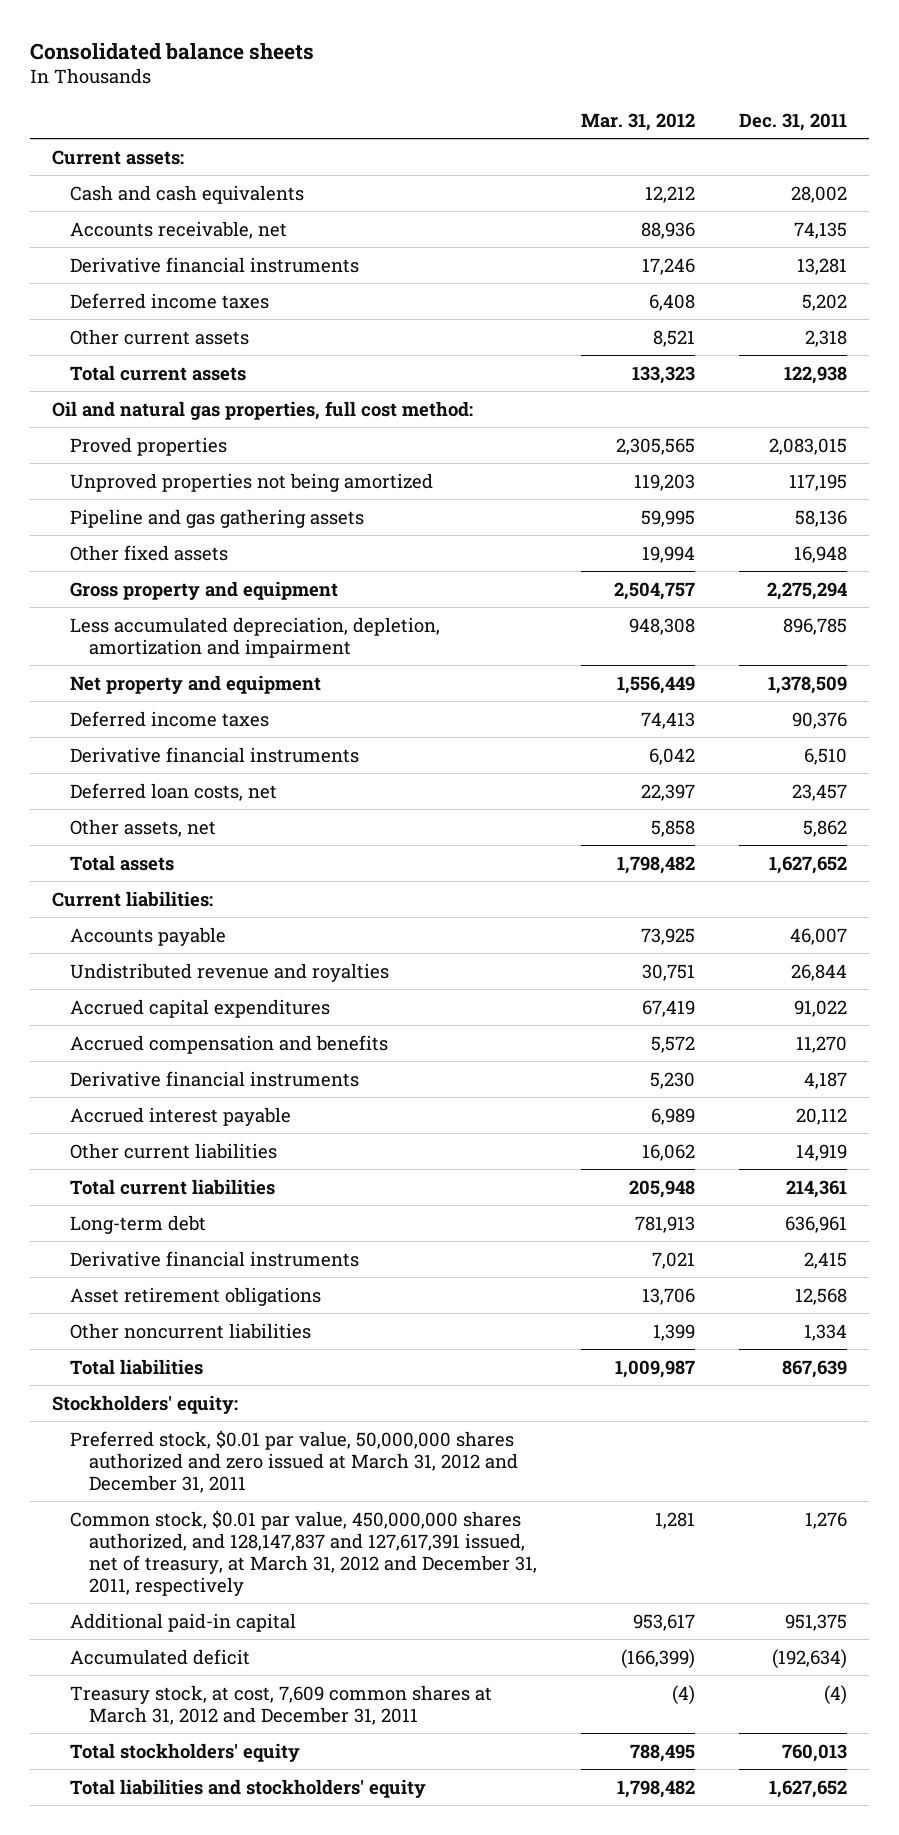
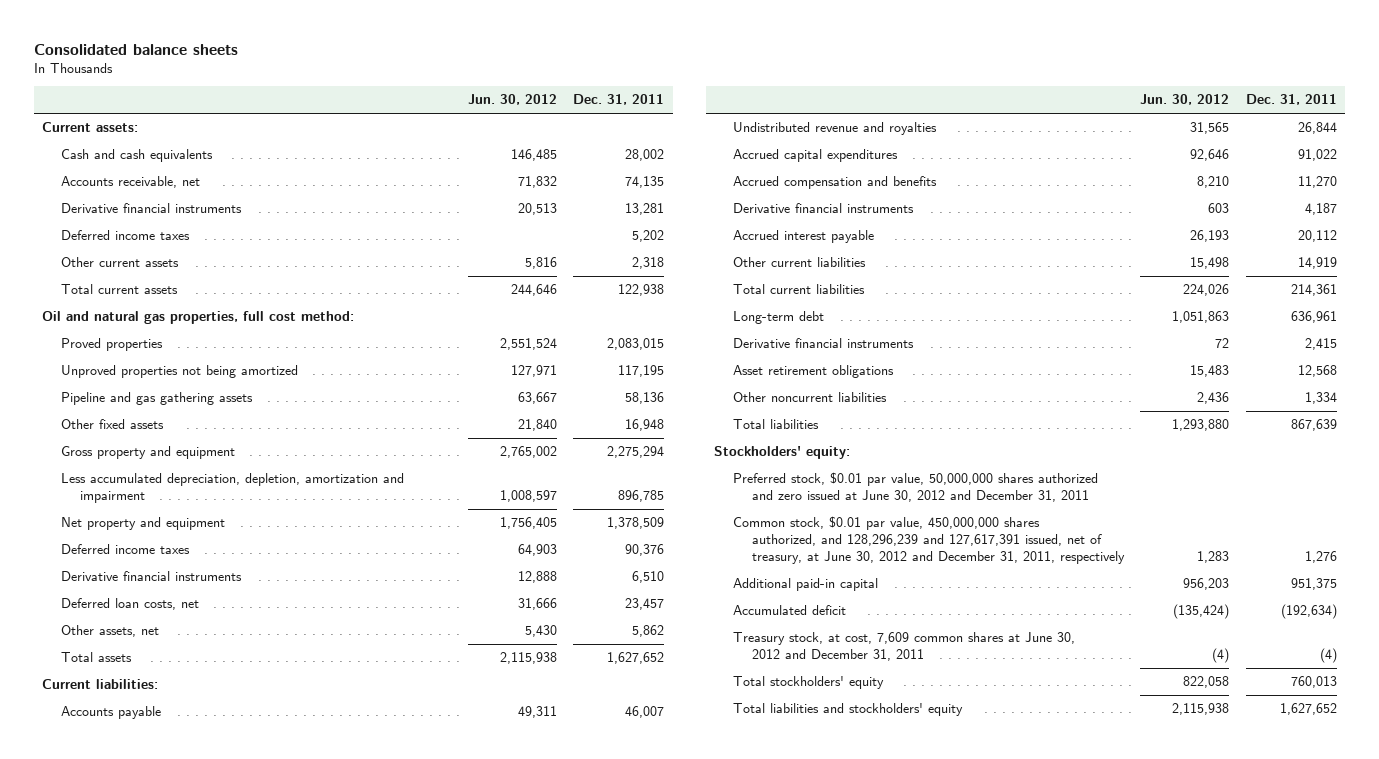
[580,112,695,131] Mar. 31, 2012 -> none
none -> [467,94,557,106] Jun. 30, 2012
[70,1429,518,1493] Preferred stock, $0.01 par value, 50,000,000 shares authorized and zero issued at March 31, 2012 and December 31, 2011 -> [733,472,1099,503] Preferred stock, $0.01 par value, 50,000,000 shares authorized and zero issued at June 30, 2012 and December 31, 2011
[70,1509,537,1596] Common stock, $0.01 par value, 450,000,000 shares authorized, and 128,147,837 and 127,617,391 issued, net of treasury, at March 31, 2012 and December 31, 2011, respectively -> [733,516,1125,565] Common stock, $0.01 par value, 450,000,000 shares authorized, and 128,296,239 and 127,617,391 issued, net of treasury, at June 30, 2012 and December 31, 2011, respectively
[70,1684,493,1725] Treasury stock, at cost, 7,609 common shares at March 31, 2012 and December 31, 2011 -> [733,632,1076,662] Treasury stock, at cost, 7,609 common shares at June 30, 2012 and December 31, 2011

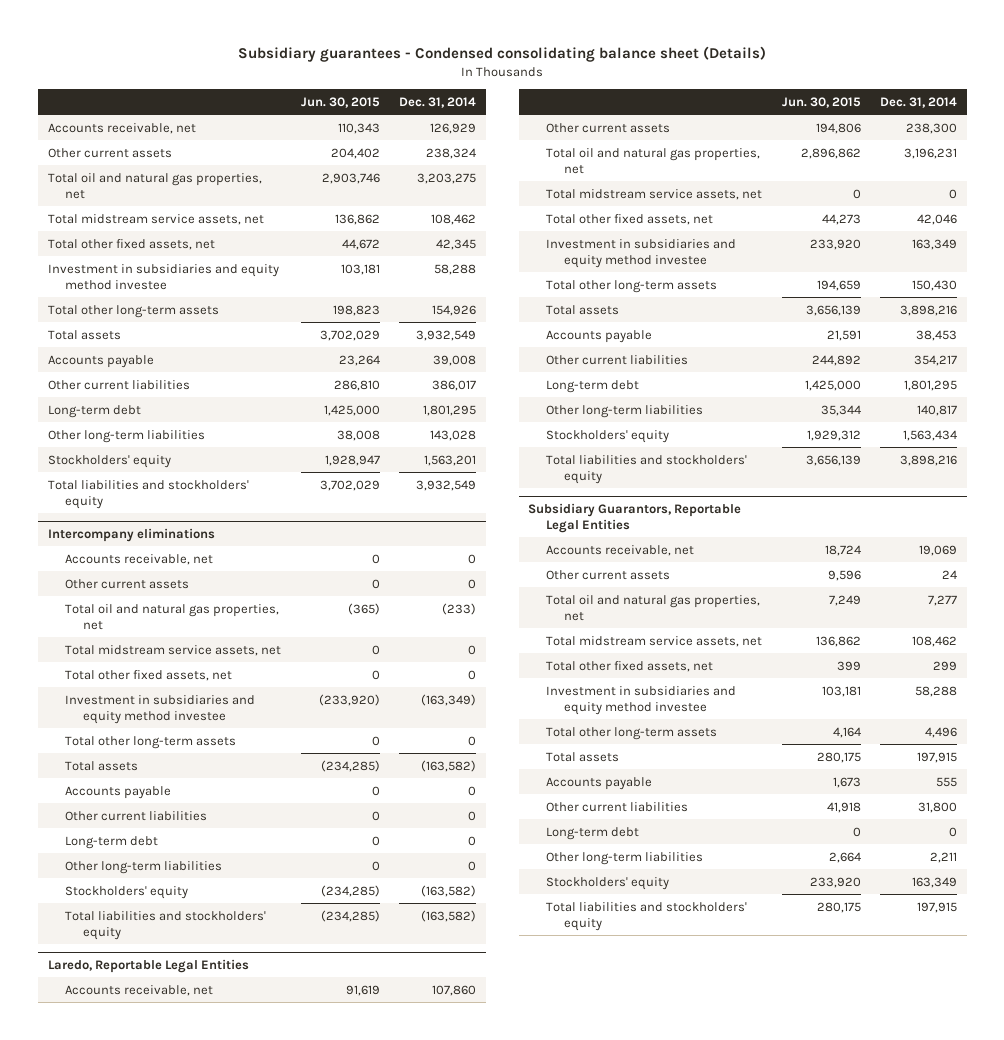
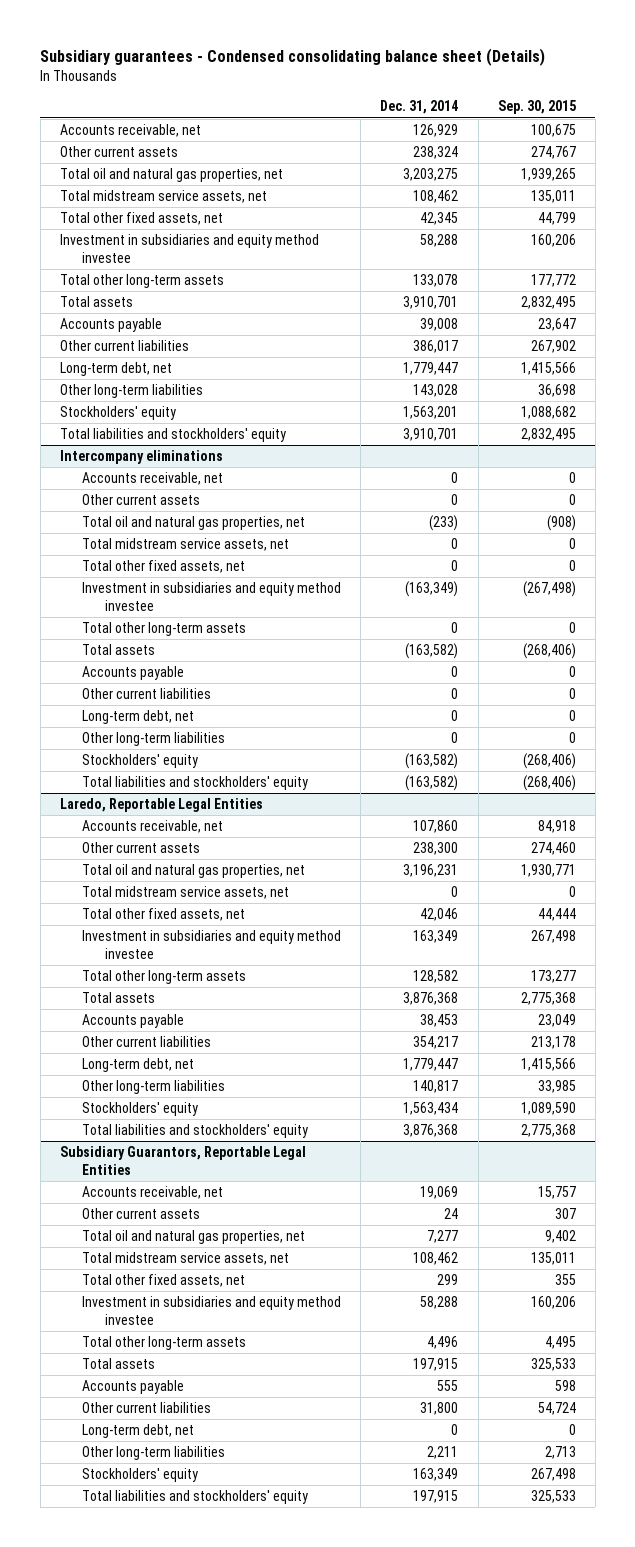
[300,96,380,108] Jun. 30, 2015 -> none
none -> [497,100,576,115] Sep. 30, 2015
[432,304,477,316] 154,926 -> [413,274,459,288] 133,078
[416,329,477,341] 3,932,549 -> [403,296,459,310] 3,910,701
[47,404,141,418] Long-term debt -> [59,362,172,377] Long-term debt, net
[423,404,477,416] 1,801,295 -> [403,362,459,376] 1,779,447
[416,479,477,491] 3,932,549 -> [403,428,459,442] 3,910,701
[65,835,159,849] Long-term debt -> [82,710,195,725] Long-term debt, net
[911,279,957,291] 150,430 -> [413,970,459,984] 128,582
[899,304,957,316] 3,898,216 -> [403,992,459,1006] 3,876,368
[546,379,640,393] Long-term debt -> [82,1058,195,1073] Long-term debt, net
[903,379,957,391] 1,801,295 -> [403,1058,459,1072] 1,779,447
[899,454,957,466] 3,898,216 -> [403,1124,459,1138] 3,876,368
[546,826,640,840] Long-term debt -> [82,1424,195,1439] Long-term debt, net

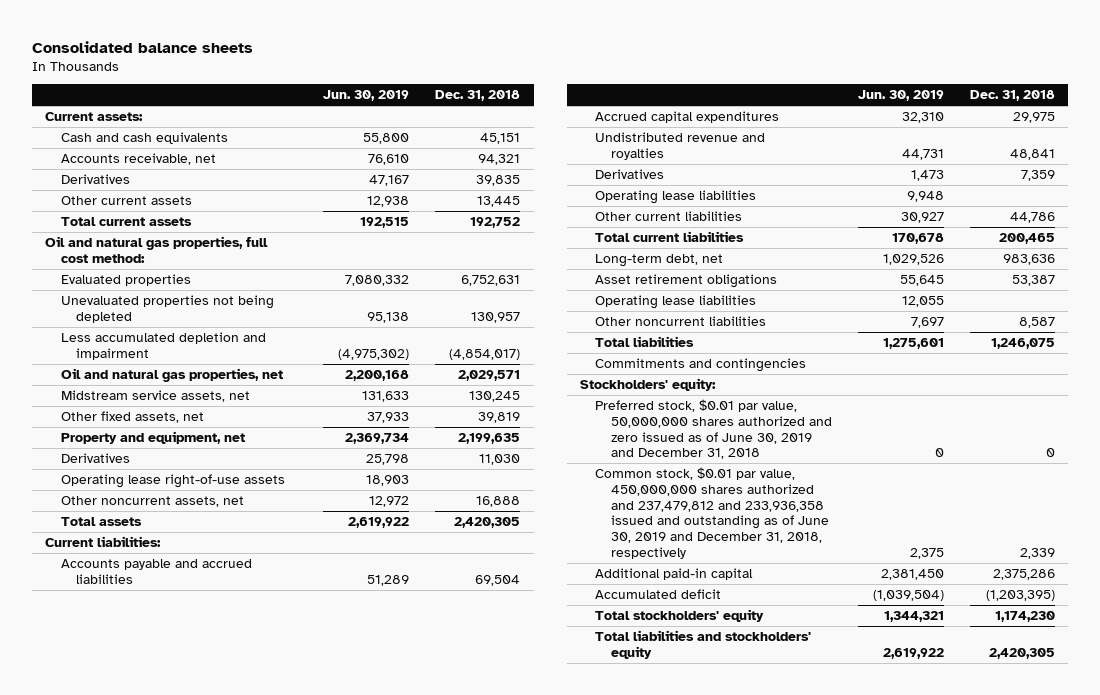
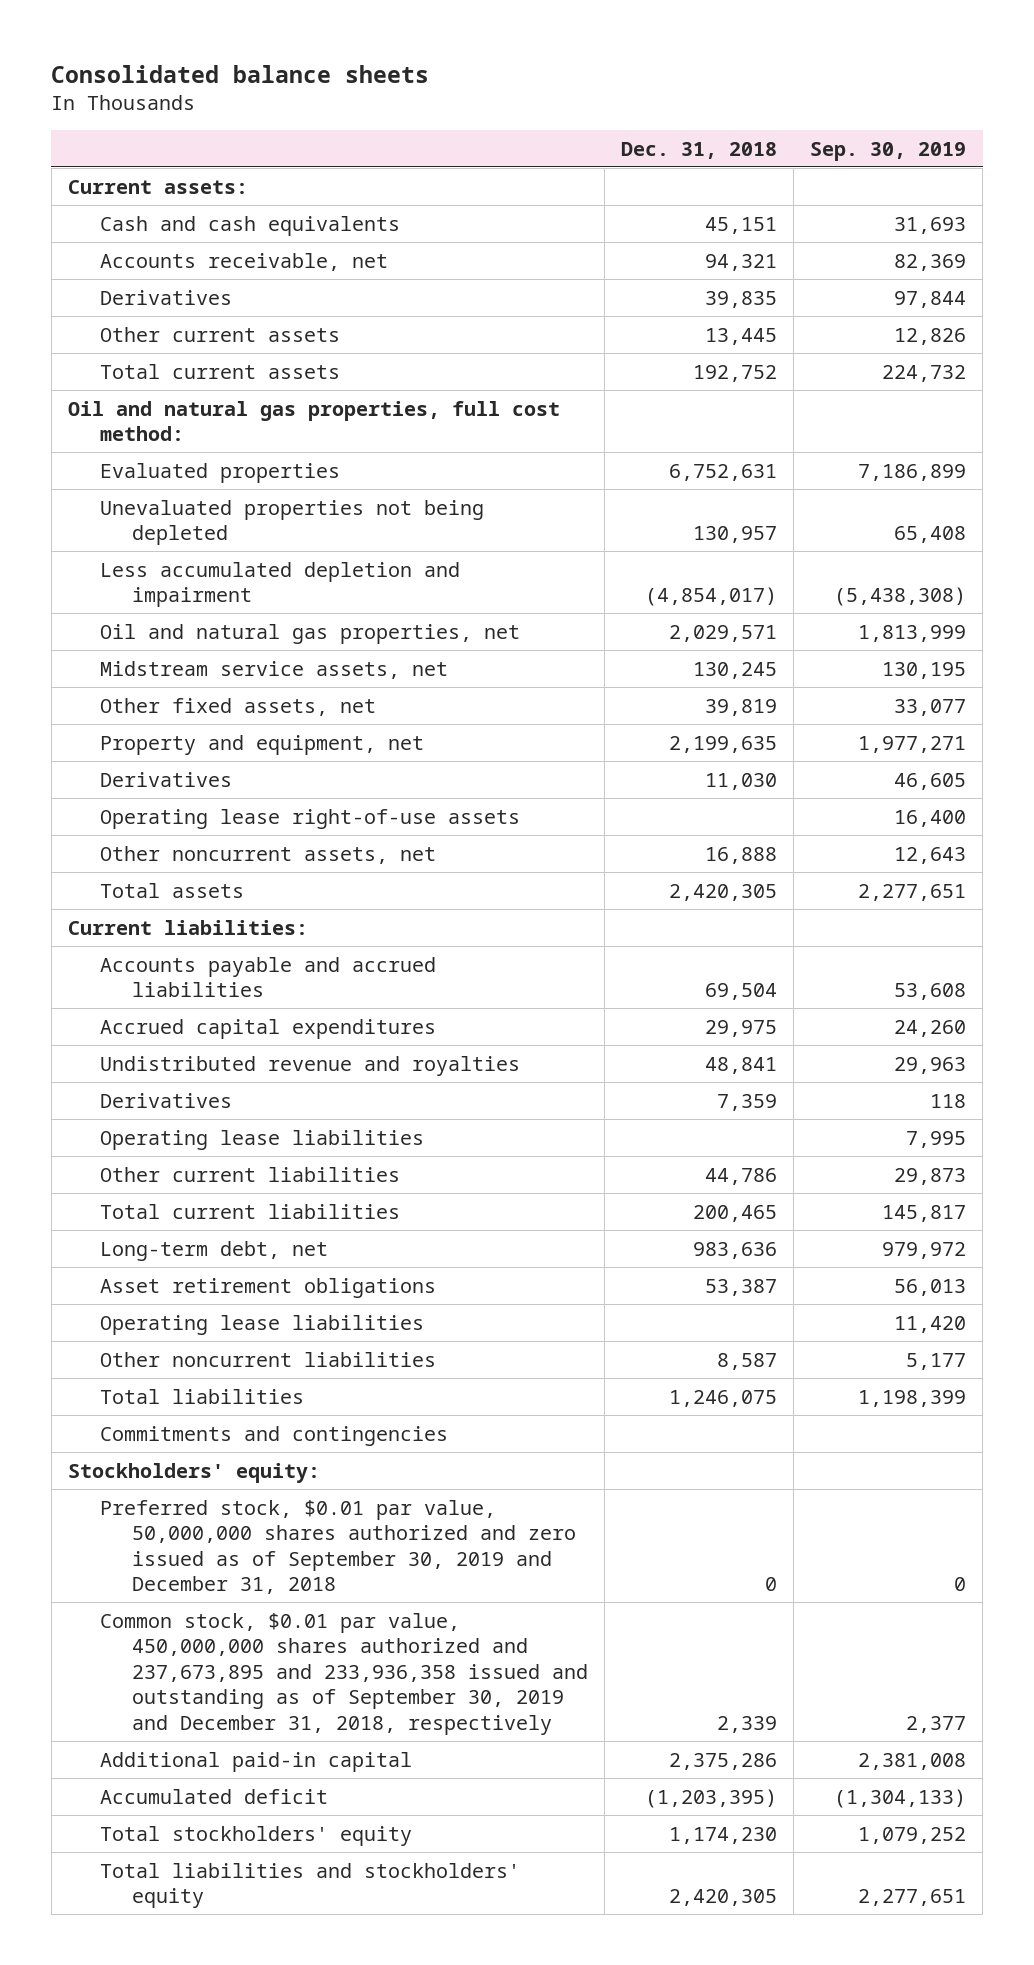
[323,90,410,102] Jun. 30, 2019 -> none
none -> [810,141,967,161] Sep. 30, 2019
[595,399,832,460] Preferred stock, $0.01 par value, 50,000,000 shares authorized and zero issued as of June 30, 2019 and December 31, 2018 -> [99,1499,576,1595] Preferred stock, $0.01 par value, 50,000,000 shares authorized and zero issued as of September 30, 2019 and December 31, 2018
[595,467,829,559] Common stock, $0.01 par value, 450,000,000 shares authorized and 237,479,812 and 233,936,358 issued and outstanding as of June 30, 2019 and December 31, 2018, respectively -> [99,1612,588,1735] Common stock, $0.01 par value, 450,000,000 shares authorized and 237,673,895 and 233,936,358 issued and outstanding as of September 30, 2019 and December 31, 2018, respectively

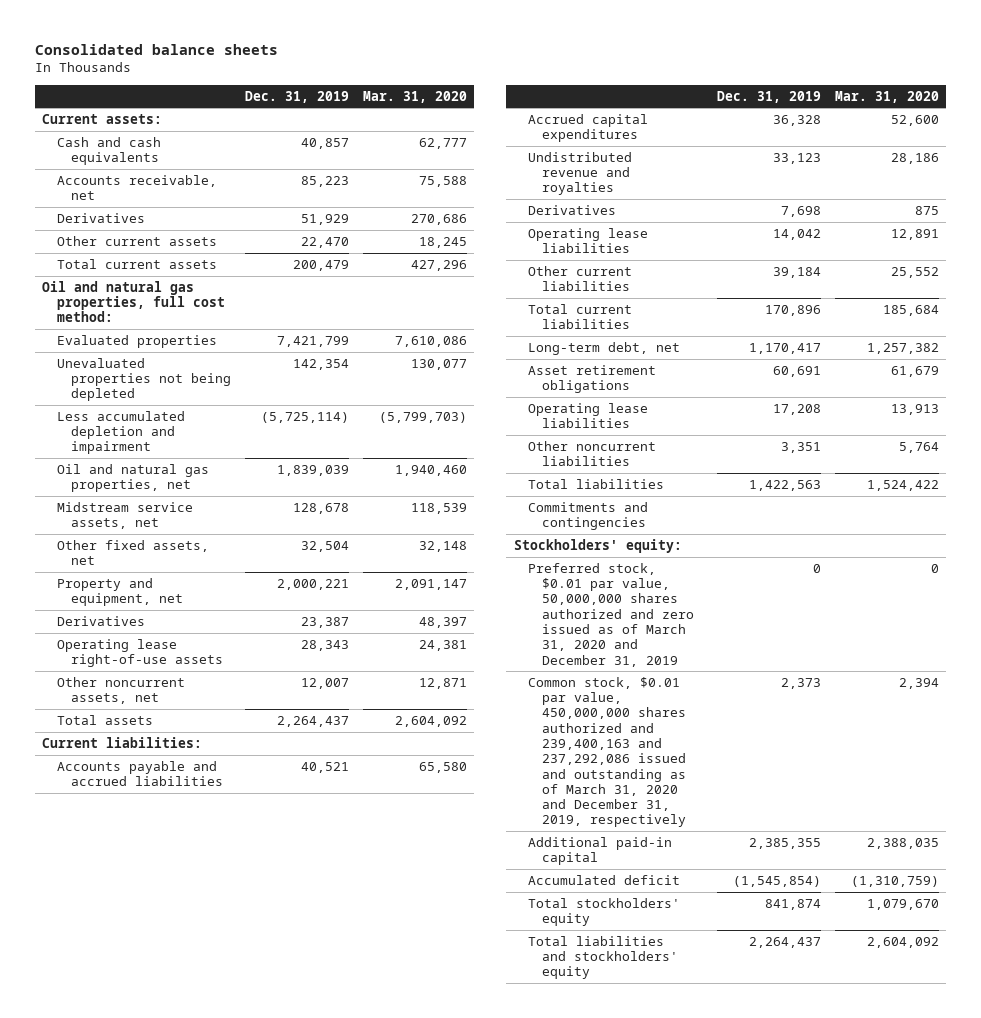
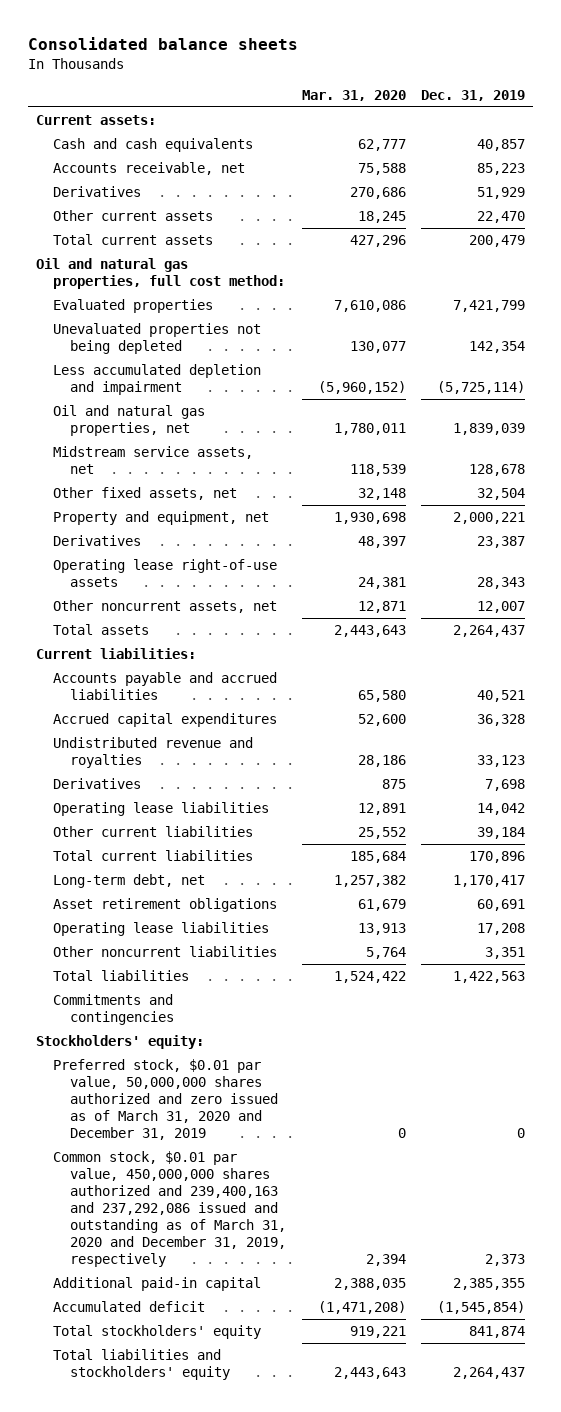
[379,411,468,423] (5,799,703) -> [317,381,406,395] (5,960,152)
[395,464,468,476] 1,940,460 -> [333,423,406,436] 1,780,011
[395,578,468,590] 2,091,147 -> [333,512,406,525] 1,930,698
[395,715,468,727] 2,604,092 -> [333,625,406,638] 2,443,643
[850,875,939,887] (1,310,759) -> [317,1301,406,1315] (1,471,208)
[866,898,939,910] 1,079,670 -> [349,1326,406,1339] 919,221
[866,936,939,948] 2,604,092 -> [333,1367,406,1380] 2,443,643

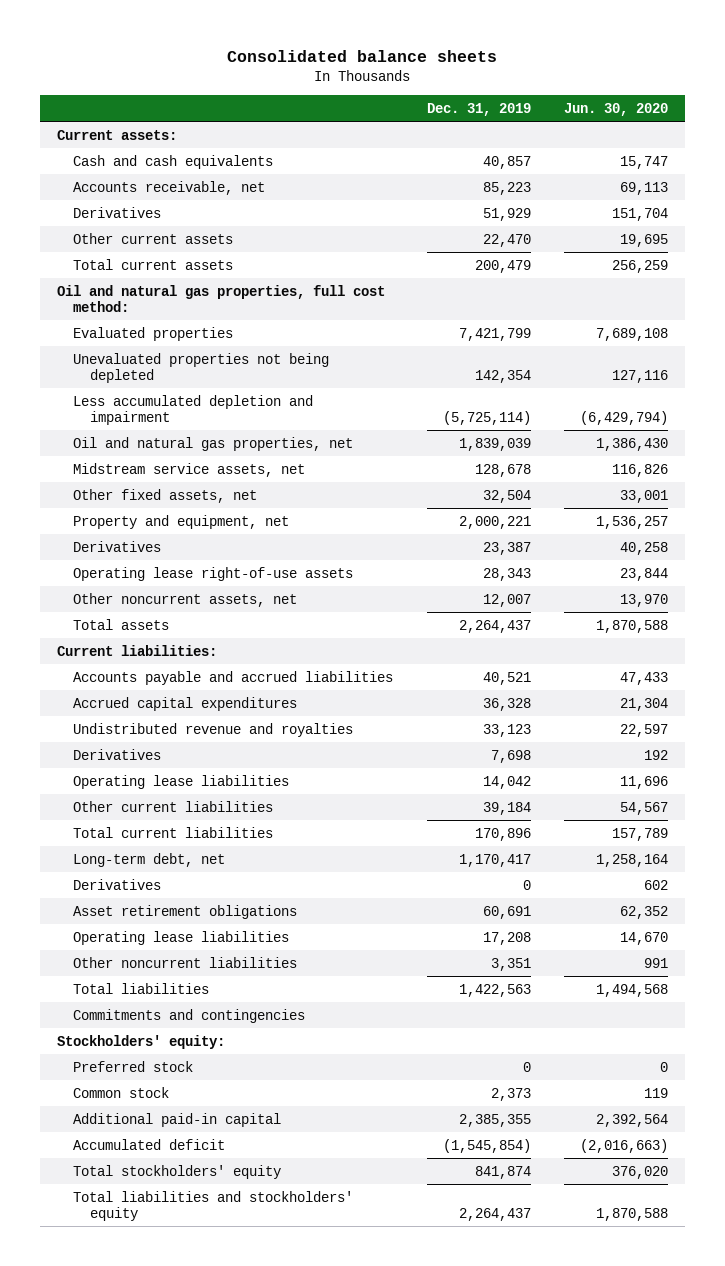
[301,89,406,101] Mar. 31, 2020 -> none
none -> [564,102,669,116] Jun. 30, 2020
none -> [73,878,162,890] Derivatives
[52,1059,279,1141] Preferred stock, $0.01 par value, 50,000,000 shares authorized and zero issued as of March 31, 2020 and December 31, 2019 -> [73,1060,194,1072] Preferred stock
[52,1151,287,1268] Common stock, $0.01 par value, 450,000,000 shares authorized and 239,400,163 and 237,292,086 issued and outstanding as of March 31, 2020 and December 31, 2019, respectively -> [73,1086,170,1098] Common stock

